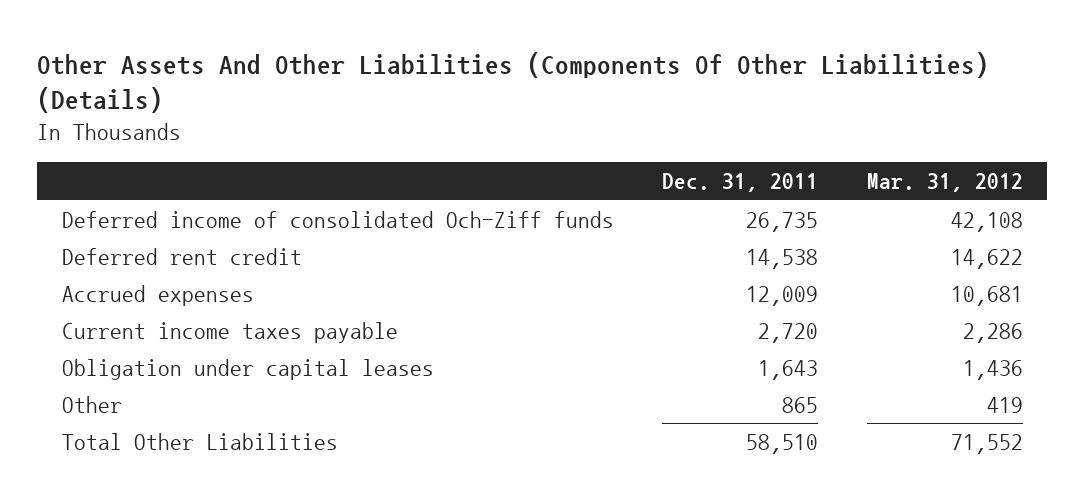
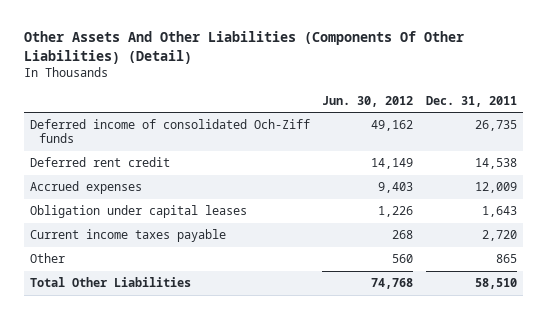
[37,51,990,114] Other Assets And Other Liabilities (Components Of Other Liabilities) (Details) -> [23,31,464,64] Other Assets And Other Liabilities (Components Of Other Liabilities) (Detail)
[866,173,1023,193] Mar. 31, 2012 -> none
none -> [322,95,414,107] Jun. 30, 2012
[61,321,398,343] Current income taxes payable -> [29,229,226,243] Current income taxes payable

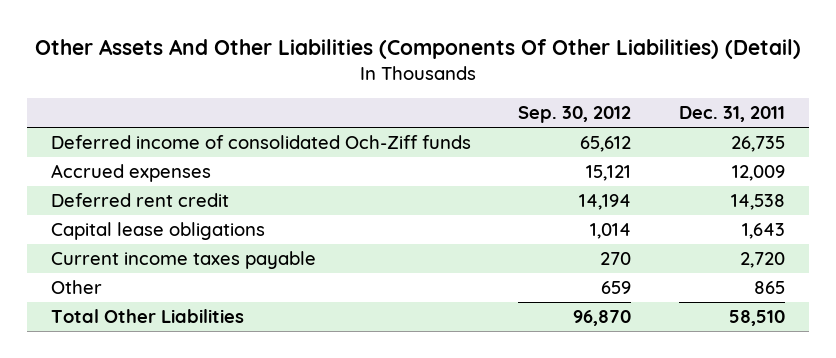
[322,95,414,107] Jun. 30, 2012 -> none
none -> [518,106,632,124] Sep. 30, 2012
[29,157,170,168] Deferred rent credit -> [50,192,229,207] Deferred rent credit
[29,205,247,219] Obligation under capital leases -> [50,221,265,240] Capital lease obligations

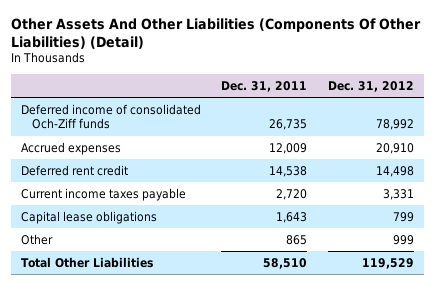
[518,106,632,124] Sep. 30, 2012 -> none
none -> [327,80,414,92] Dec. 31, 2012
[50,221,265,240] Capital lease obligations -> [20,210,157,224] Capital lease obligations

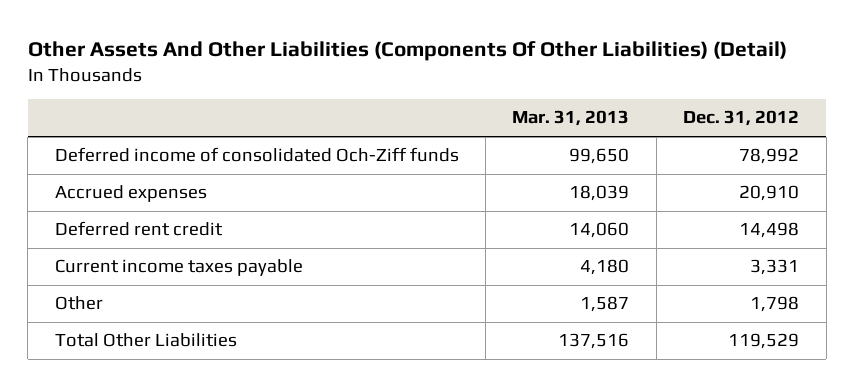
[221,80,308,92] Dec. 31, 2011 -> none
none -> [512,110,630,127] Mar. 31, 2013
[20,210,157,224] Capital lease obligations -> none
[392,234,414,245] 999 -> [750,296,800,313] 1,798

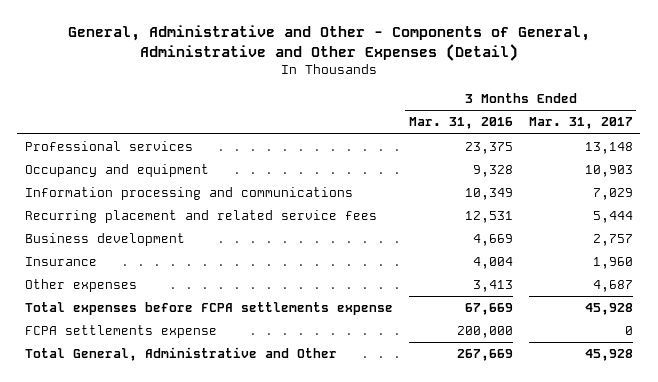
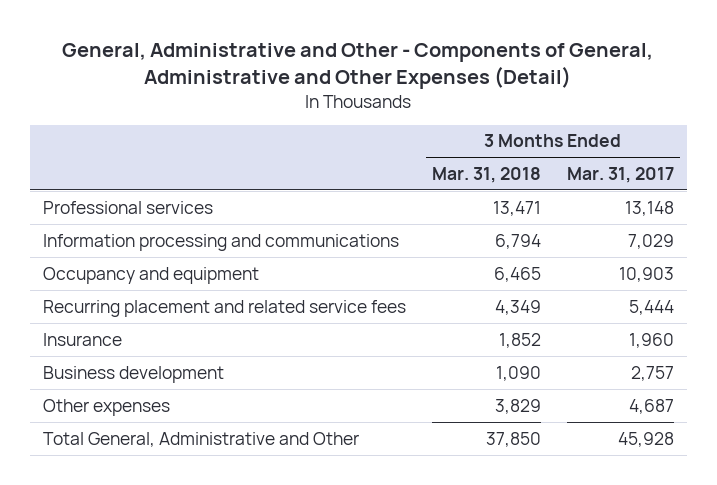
[408,117,513,130] Mar. 31, 2016 -> none
none -> [431,166,541,183] Mar. 31, 2018
[25,164,210,178] Occupancy and equipment -> [43,266,260,284] Occupancy and equipment
[25,233,186,247] Business development -> [43,365,225,383] Business development
[25,302,394,316] Total expenses before FCPA settlements expense -> none
[25,325,218,339] FCPA settlements expense -> none

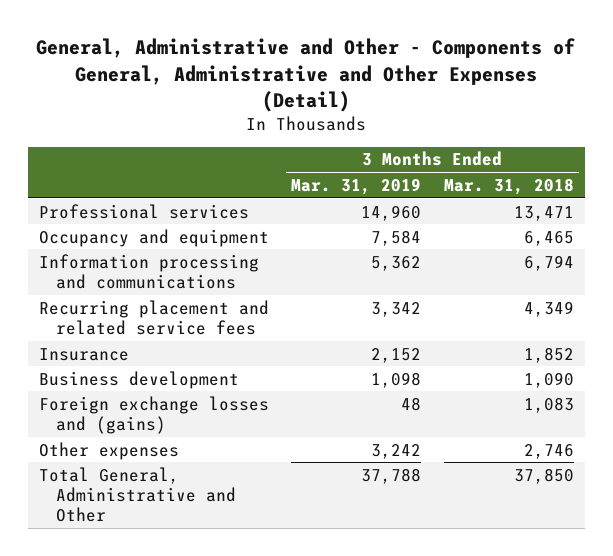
[566,166,674,183] Mar. 31, 2017 -> none
none -> [291,177,422,195] Mar. 31, 2019
[43,233,400,251] Information processing and communications -> [39,253,260,289] Information processing and communications
none -> [39,395,270,434] Foreign exchange losses and (gains)
[494,398,541,414] 3,829 -> [523,443,574,459] 2,746

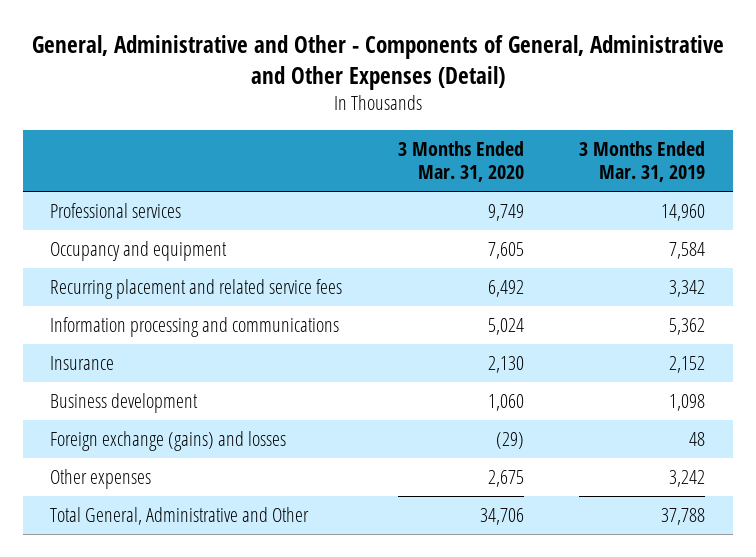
[443,177,574,195] Mar. 31, 2018 -> none
none -> [397,140,524,183] 3 Months Ended Mar. 31, 2020
[39,253,260,289] Information processing and communications -> [50,316,340,337] Information processing and communications
[39,395,270,434] Foreign exchange losses and (gains) -> [50,430,287,451] Foreign exchange (gains) and losses

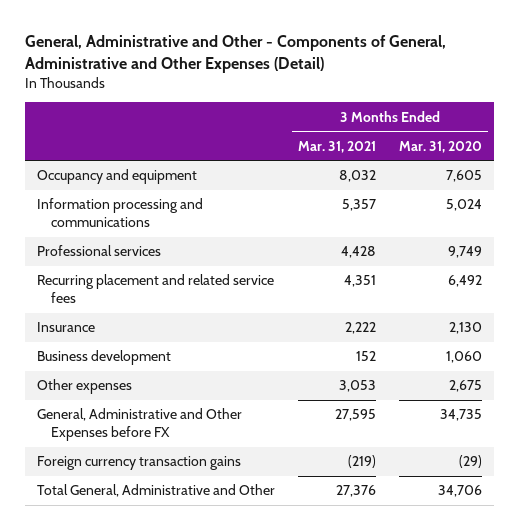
[579,140,706,183] 3 Months Ended Mar. 31, 2019 -> none
none -> [298,140,377,153] Mar. 31, 2021
[50,202,182,218] Professional services -> [37,245,162,257] Professional services
[50,278,343,299] Recurring placement and related service fees -> [37,274,275,304] Recurring placement and related service fees
[50,430,287,451] Foreign exchange (gains) and losses -> none
none -> [37,408,243,442] General, Administrative and Other Expenses before FX
none -> [37,456,242,471] Foreign currency transaction gains

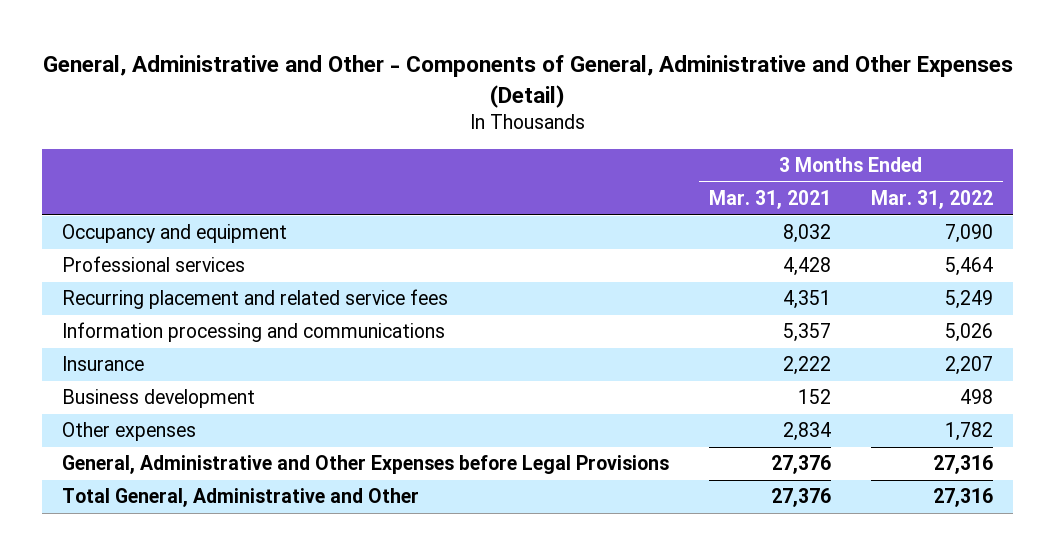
[399,140,483,153] Mar. 31, 2020 -> none
none -> [871,190,994,210] Mar. 31, 2022
[37,198,204,228] Information processing and communications -> [62,322,446,343] Information processing and communications
[37,456,242,471] Foreign currency transaction gains -> none
[339,380,377,393] 3,053 -> [783,422,832,442] 2,834
[37,408,243,442] General, Administrative and Other Expenses before FX -> [62,455,670,475] General, Administrative and Other Expenses before Legal Provisions
[335,409,377,422] 27,595 -> [771,455,832,475] 27,376

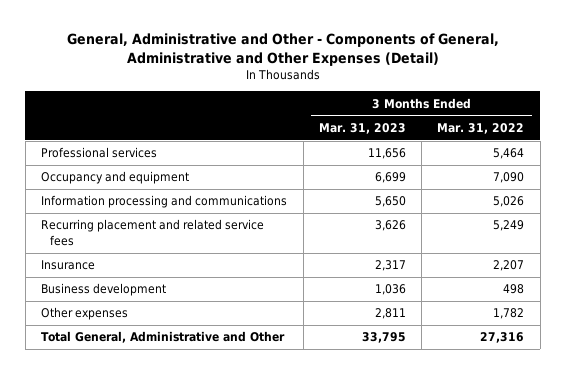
[709,190,832,210] Mar. 31, 2021 -> none
none -> [318,122,406,134] Mar. 31, 2023
[62,224,288,244] Occupancy and equipment -> [41,171,190,185] Occupancy and equipment
[62,289,449,310] Recurring placement and related service fees -> [41,219,265,247] Recurring placement and related service fees
[62,455,670,475] General, Administrative and Other Expenses before Legal Provisions -> none

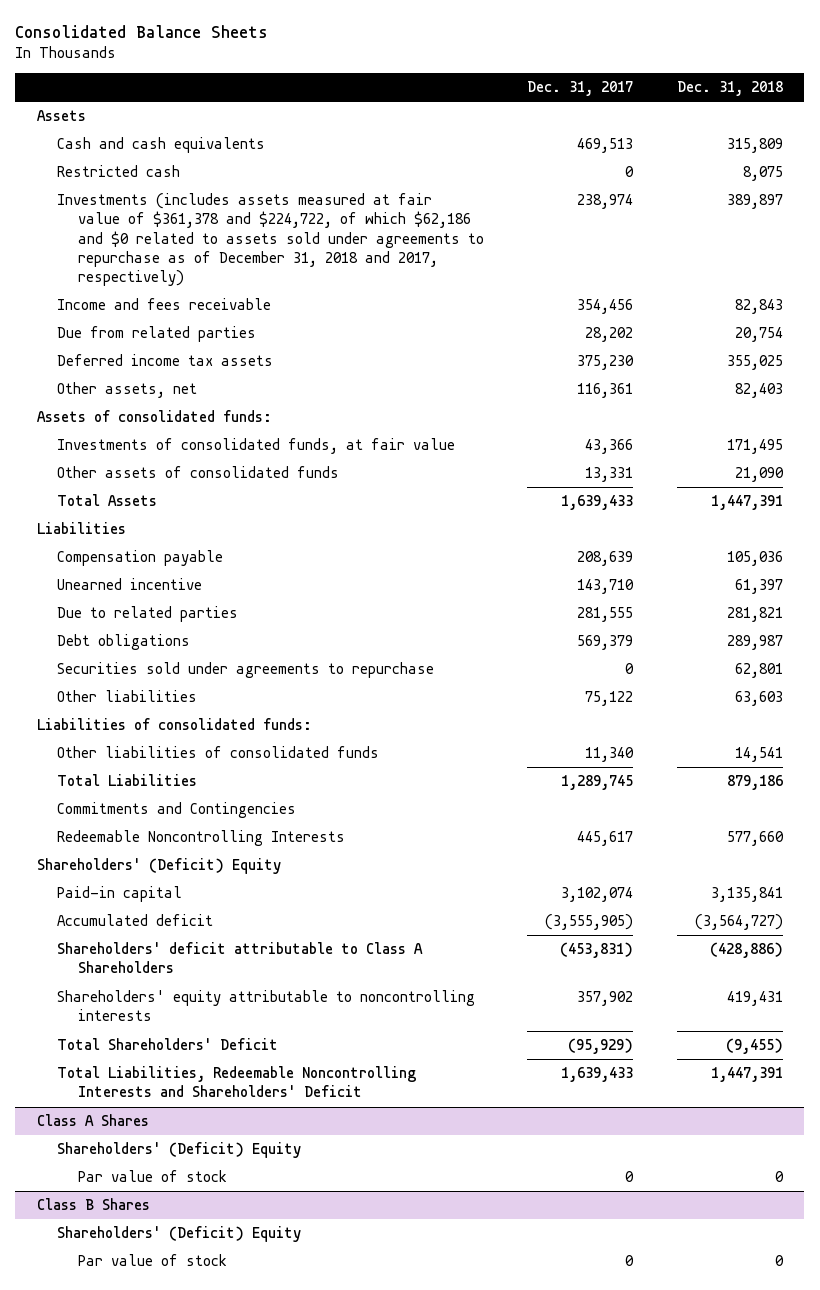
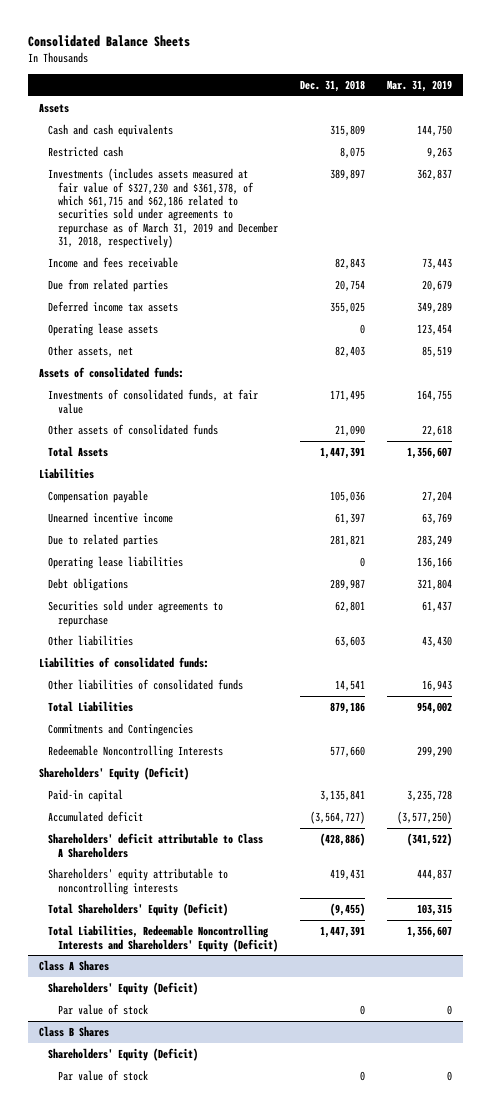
[527,81,634,97] Dec. 31, 2017 -> none
none -> [387,79,453,92] Mar. 31, 2019
[57,193,484,286] Investments (includes assets measured at fair value of $361,378 and $224,722, of which $62,186 and $0 related to assets sold under agreements to repurchase as of December 31, 2018 and 2017, respectively) -> [48,168,278,249] Investments (includes assets measured at fair value of $327,230 and $361,378, of which $61,715 and $62,186 related to securities sold under agreements to repurchase as of March 31, 2019 and December 31, 2018, respectively)
none -> [48,323,159,337] Operating lease assets
[57,578,203,591] Unearned incentive -> [48,512,174,524] Unearned incentive income
none -> [48,556,184,570] Operating lease liabilities
[36,858,281,875] Shareholders' (Deficit) Equity -> [39,767,190,781] Shareholders' Equity (Deficit)
[57,1038,279,1051] Total Shareholders' Deficit -> [48,903,229,917] Total Shareholders' Equity (Deficit)
[57,1066,417,1098] Total Liabilities, Redeemable Noncontrolling Interests and Shareholders' Deficit -> [48,925,278,952] Total Liabilities, Redeemable Noncontrolling Interests and Shareholders' Equity (Deficit)
[57,1142,302,1159] Shareholders' (Deficit) Equity -> [48,982,199,996] Shareholders' Equity (Deficit)
[57,1226,302,1243] Shareholders' (Deficit) Equity -> [48,1048,199,1062] Shareholders' Equity (Deficit)

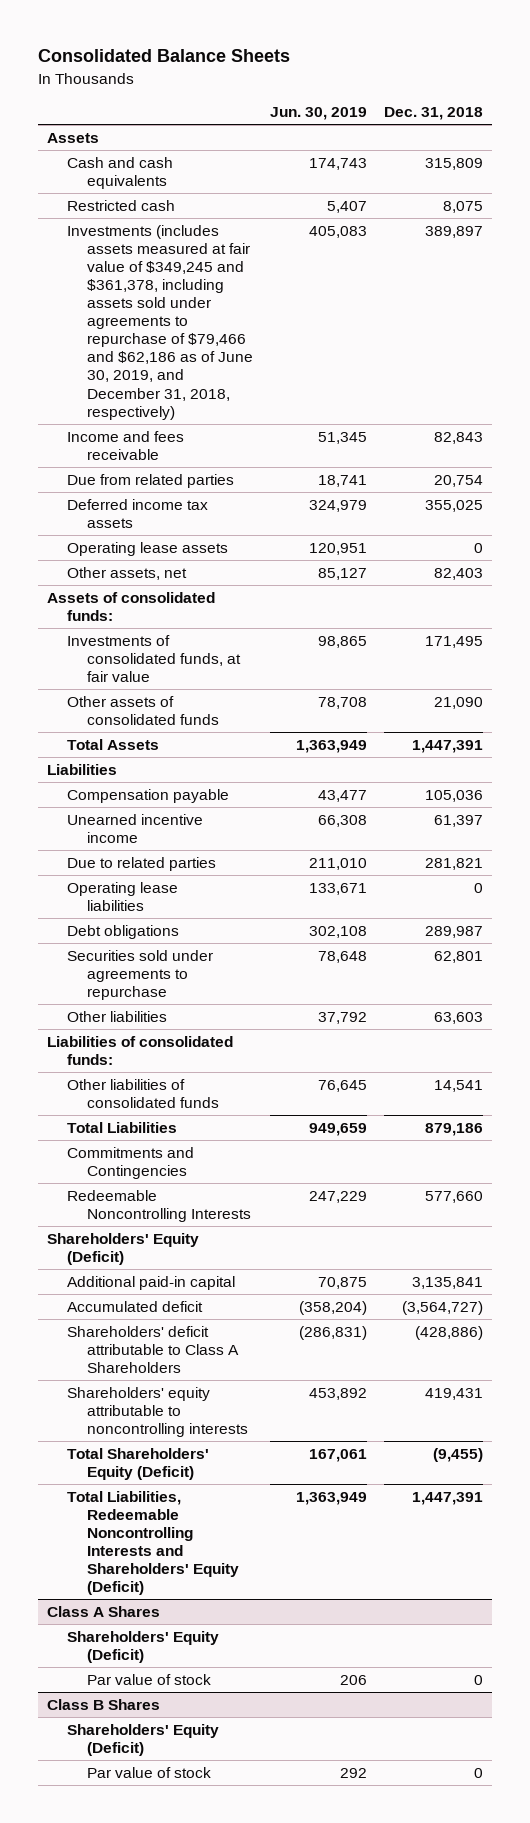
[387,79,453,92] Mar. 31, 2019 -> none
none -> [270,107,368,121] Jun. 30, 2019
[48,168,278,249] Investments (includes assets measured at fair value of $327,230 and $361,378, of which $61,715 and $62,186 related to securities sold under agreements to repurchase as of March 31, 2019 and December 31, 2018, respectively) -> [67,224,254,420] Investments (includes assets measured at fair value of $349,245 and $361,378, including assets sold under agreements to repurchase of $79,466 and $62,186 as of June 30, 2019, and December 31, 2018, respectively)
[48,789,124,803] Paid-in capital -> [67,1275,236,1290] Additional paid-in capital

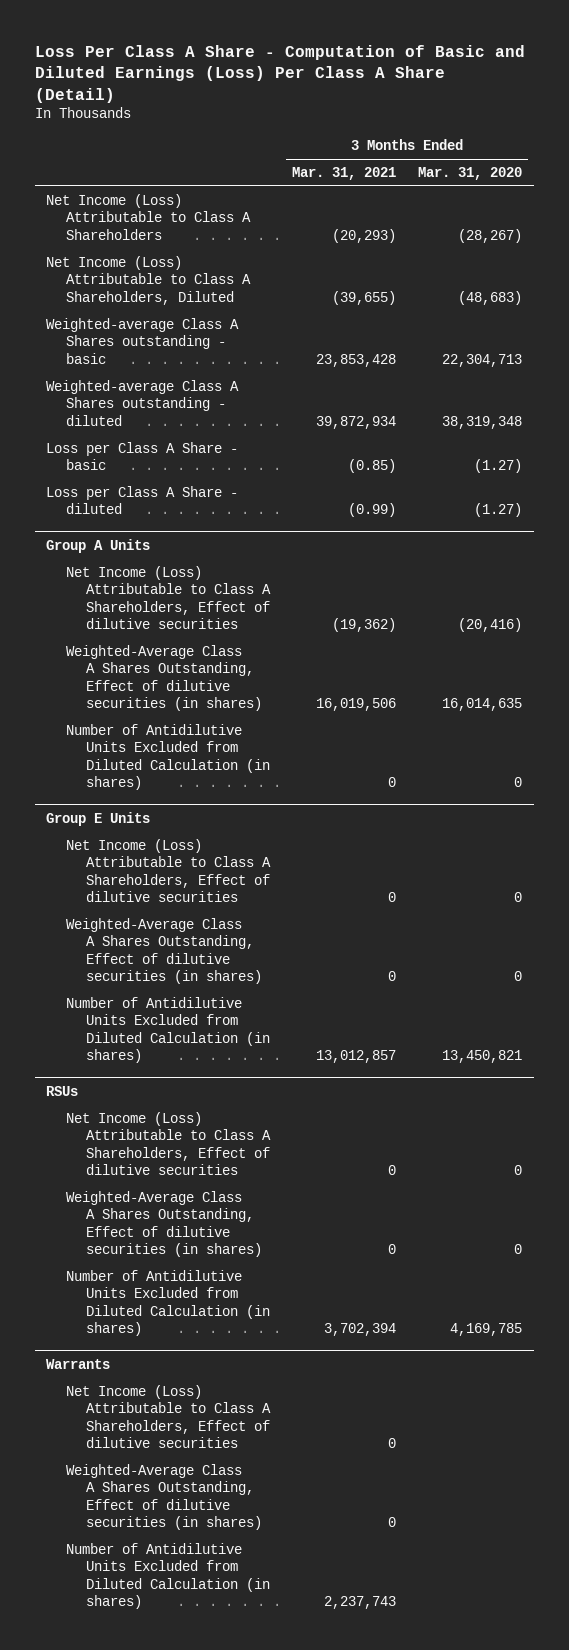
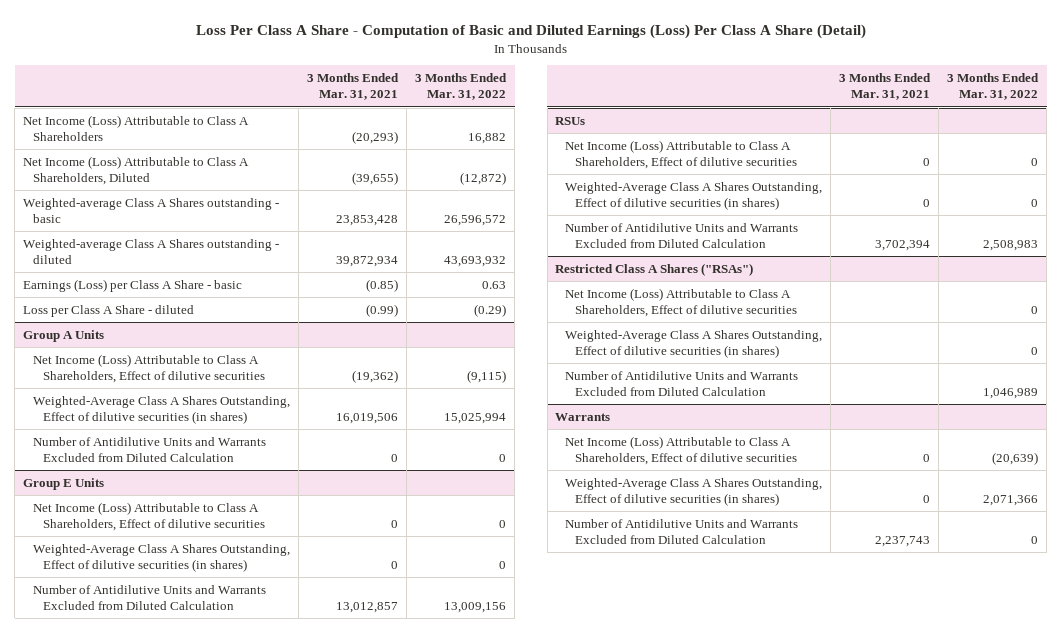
[418,167,523,181] Mar. 31, 2020 -> none
none -> [415,73,508,101] 3 Months Ended Mar. 31, 2022
[46,442,239,471] Loss per Class A Share - basic -> [23,278,243,292] Earnings (Loss) per Class A Share - basic
[65,724,270,791] Number of Antidilutive Units Excluded from Diluted Calculation (in shares) -> [33,436,267,462] Number of Antidilutive Units and Warrants Excluded from Diluted Calculation
[65,997,270,1064] Number of Antidilutive Units Excluded from Diluted Calculation (in shares) -> [33,584,267,610] Number of Antidilutive Units and Warrants Excluded from Diluted Calculation
[65,1270,270,1337] Number of Antidilutive Units Excluded from Diluted Calculation (in shares) -> [565,222,799,248] Number of Antidilutive Units and Warrants Excluded from Diluted Calculation
none -> [555,262,754,276] Restricted Class A Shares ("RSAs")
none -> [565,287,798,317] Net Income (Loss) Attributable to Class A Shareholders, Effect of dilutive securities
none -> [565,329,823,358] Weighted-Average Class A Shares Outstanding, Effect of dilutive securities (in shares)
none -> [565,370,799,396] Number of Antidilutive Units and Warrants Excluded from Diluted Calculation
[65,1543,270,1610] Number of Antidilutive Units Excluded from Diluted Calculation (in shares) -> [565,518,799,544] Number of Antidilutive Units and Warrants Excluded from Diluted Calculation

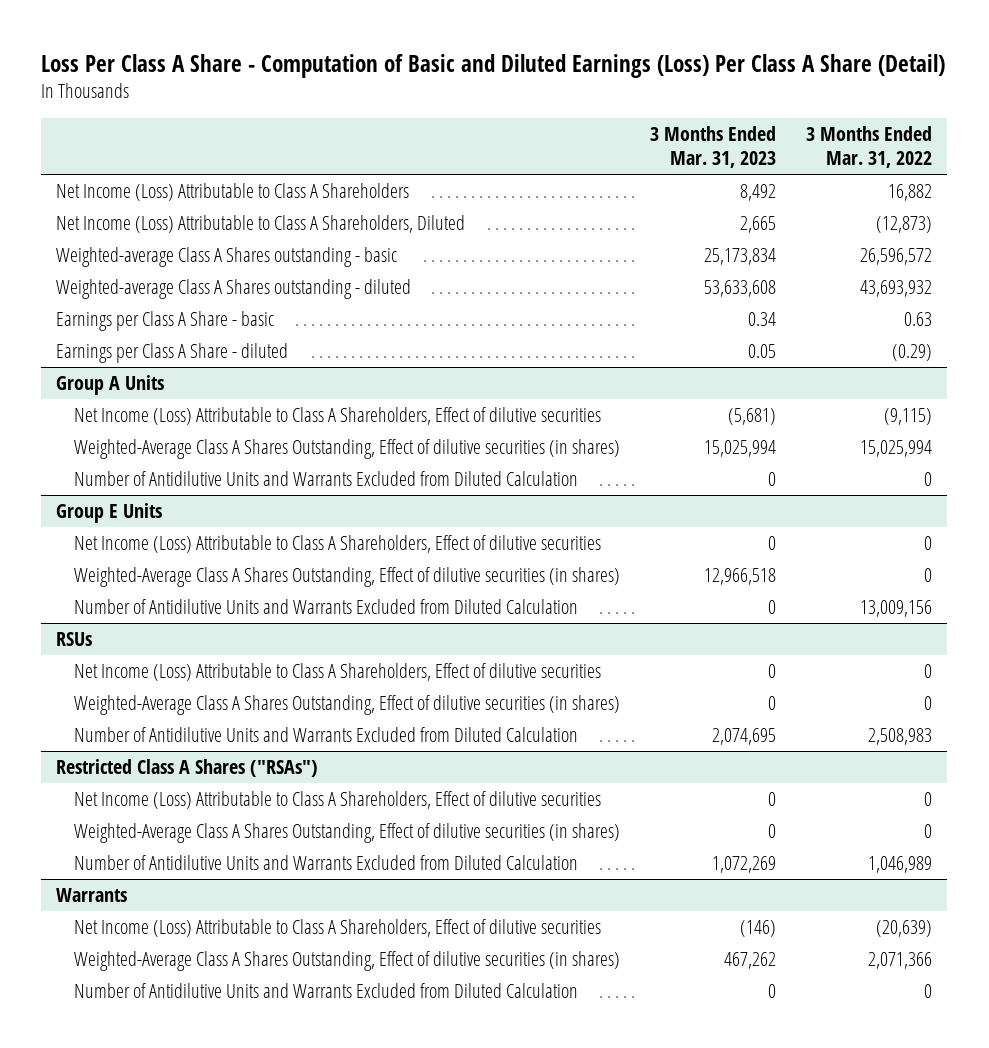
[307,73,400,101] 3 Months Ended Mar. 31, 2021 -> none
none -> [649,125,776,169] 3 Months Ended Mar. 31, 2023
[460,171,507,185] (12,872) -> [876,215,933,233] (12,873)
[23,278,243,292] Earnings (Loss) per Class A Share - basic -> [56,310,275,331] Earnings per Class A Share - basic
[23,304,195,317] Loss per Class A Share - diluted -> [56,342,289,363] Earnings per Class A Share - diluted

